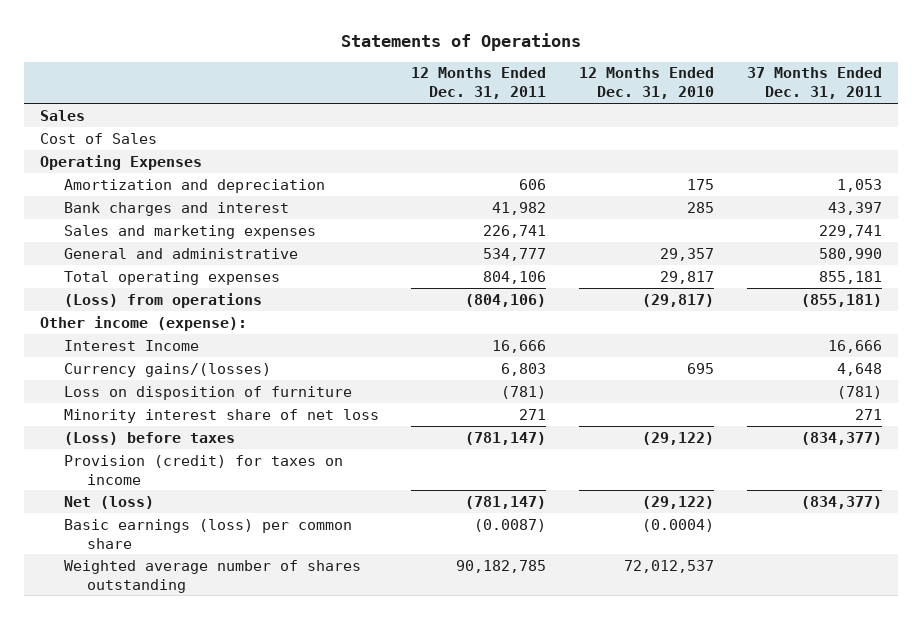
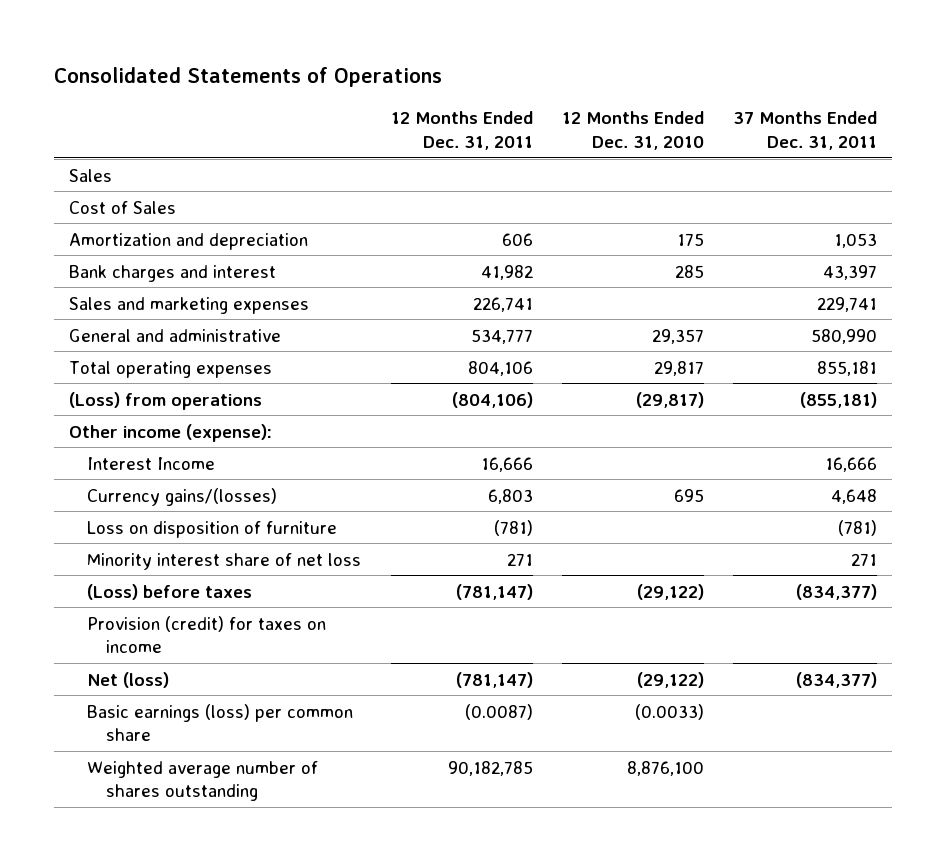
[341,32,582,51] Statements of Operations -> [53,66,442,87] Consolidated Statements of Operations
[40,154,203,170] Operating Expenses -> none
[642,518,715,532] (0.0004) -> [634,703,704,720] (0.0033)
[624,559,715,573] 72,012,537 -> [626,760,704,776] 8,876,100

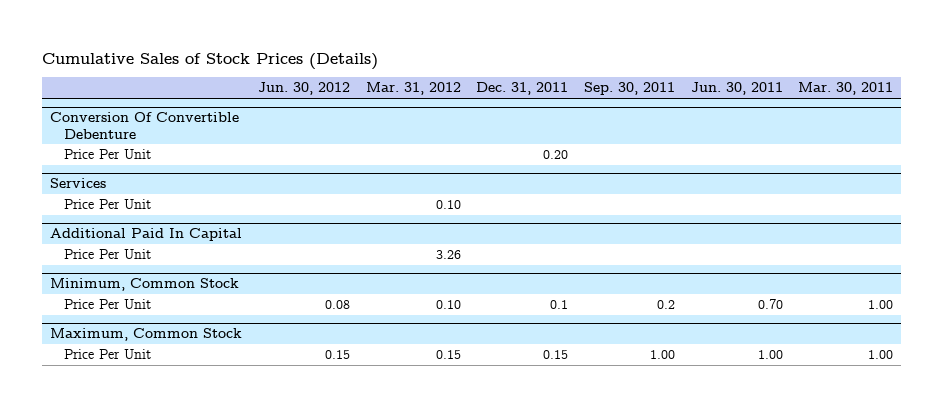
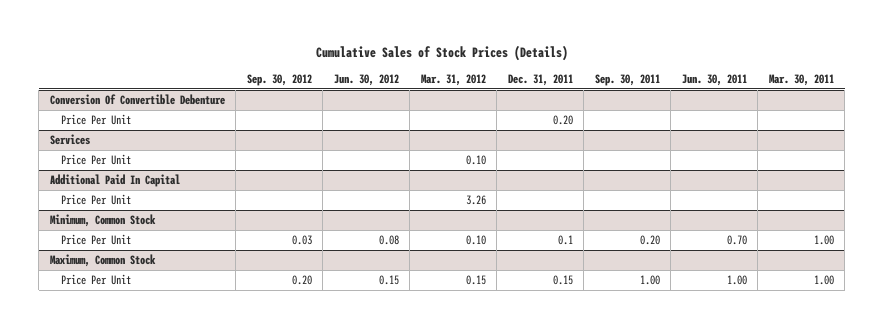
none -> [246,73,312,86] Sep. 30, 2012
[657,300,676,310] 0.2 -> [639,235,660,246] 0.20

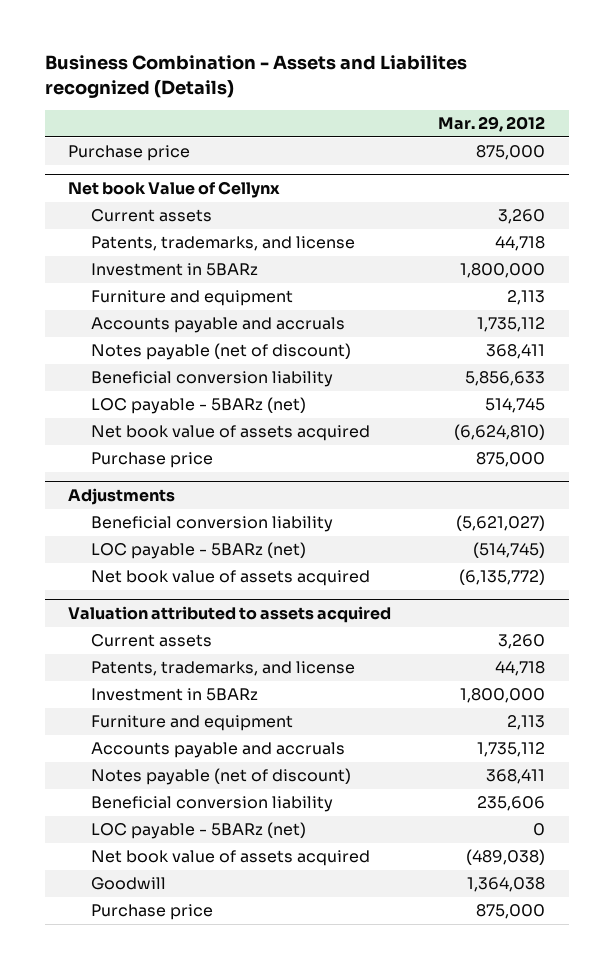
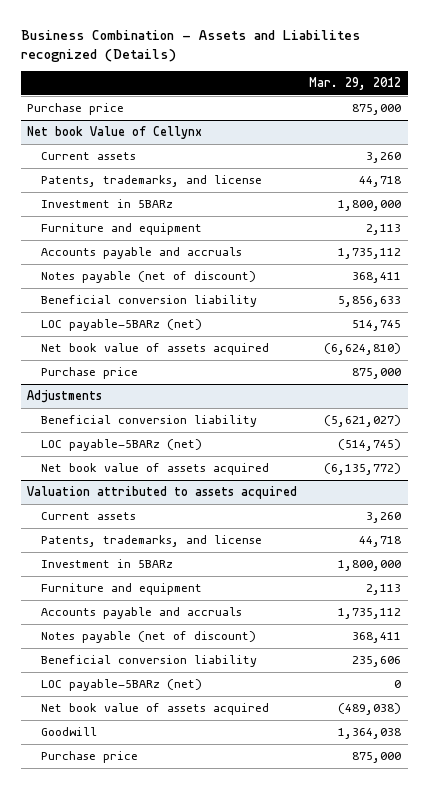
[91,397,307,415] LOC payable - 5BARz (net) -> [41,319,203,332] LOC payable-5BARz (net)
[91,542,307,560] LOC payable - 5BARz (net) -> [41,439,203,452] LOC payable-5BARz (net)
[91,822,307,840] LOC payable - 5BARz (net) -> [41,679,203,692] LOC payable-5BARz (net)

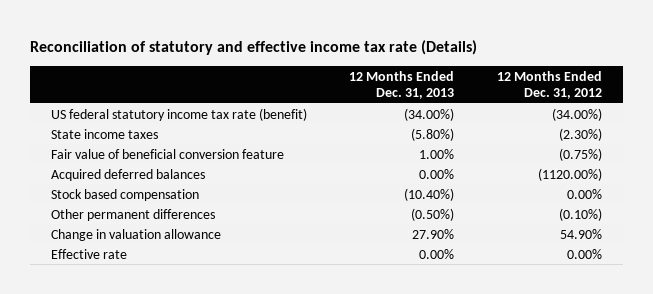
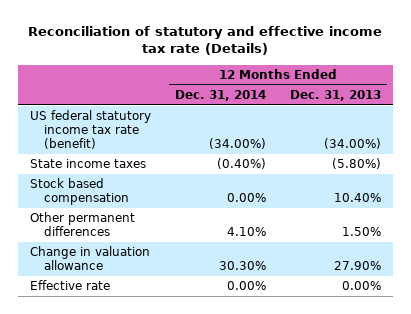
[496,70,602,100] 12 Months Ended Dec. 31, 2012 -> none
none -> [174,89,266,101] Dec. 31, 2014
[51,148,285,159] Fair value of beneficial conversion feature -> none
[51,168,206,181] Acquired deferred balances -> none
[404,187,455,201] (10.40%) -> [333,193,381,203] 10.40%
[411,207,455,221] (0.50%) -> [341,227,381,237] 1.50%

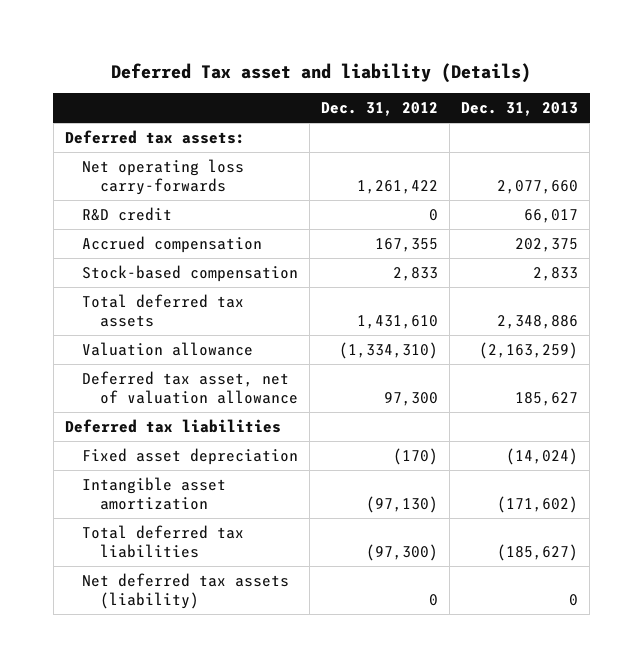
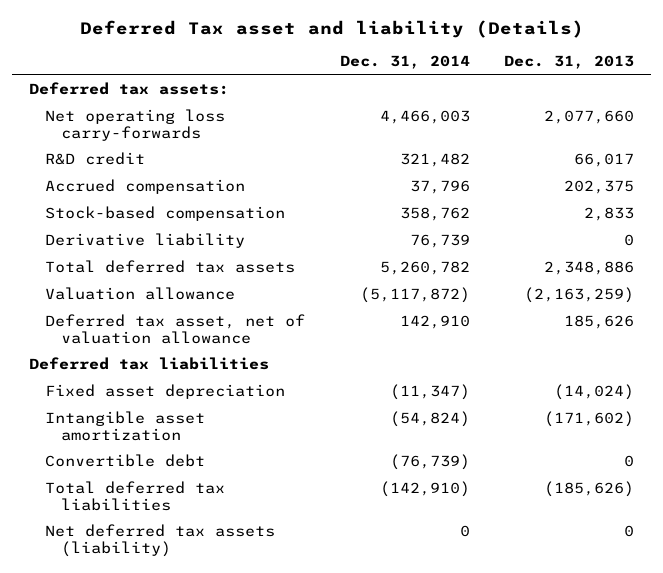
[321,102,439,117] Dec. 31, 2012 -> none
none -> [339,55,470,70] Dec. 31, 2014
none -> [44,233,245,249] Derivative liability
[515,391,579,406] 185,627 -> [564,315,635,330] 185,626
none -> [44,454,205,468] Convertible debt
[497,543,579,561] (185,627) -> [544,481,635,498] (185,626)

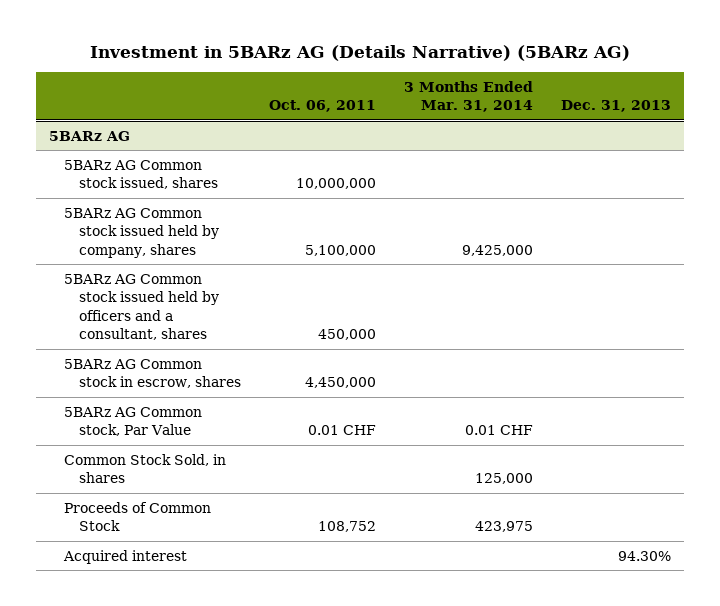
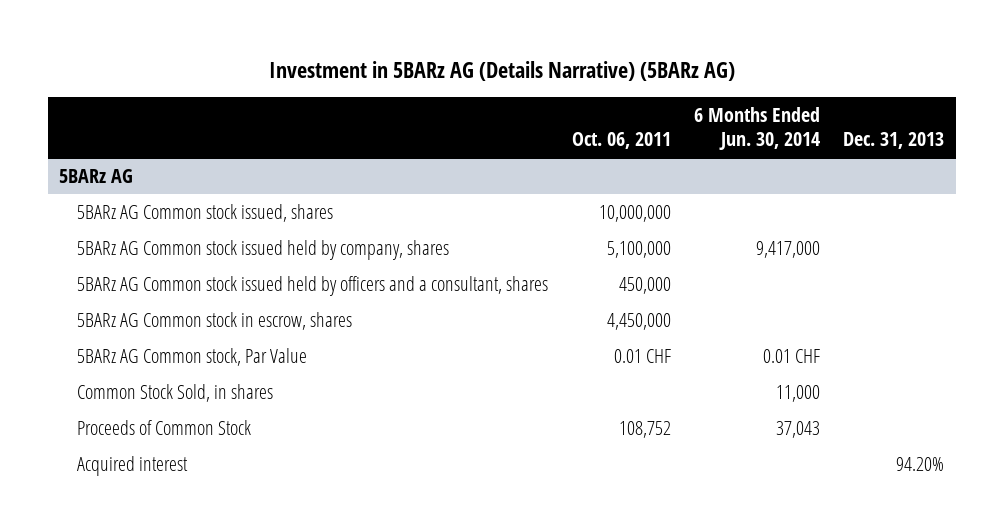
[403,80,533,113] 3 Months Ended Mar. 31, 2014 -> none
none -> [693,106,820,150] 6 Months Ended Jun. 30, 2014
[617,550,671,561] 94.30% -> [895,457,944,472] 94.20%

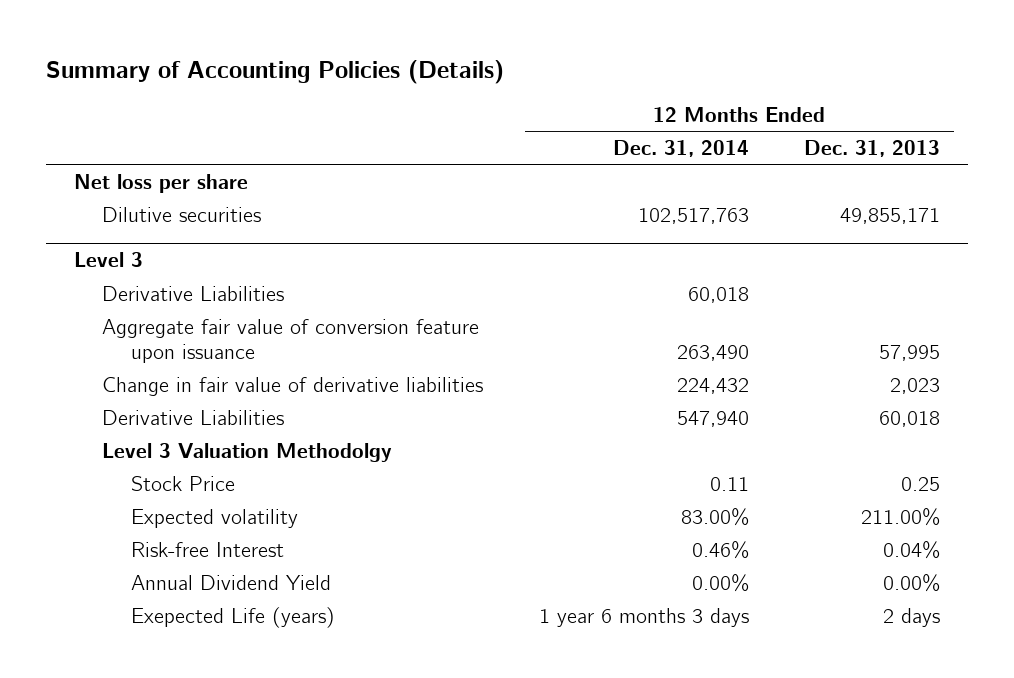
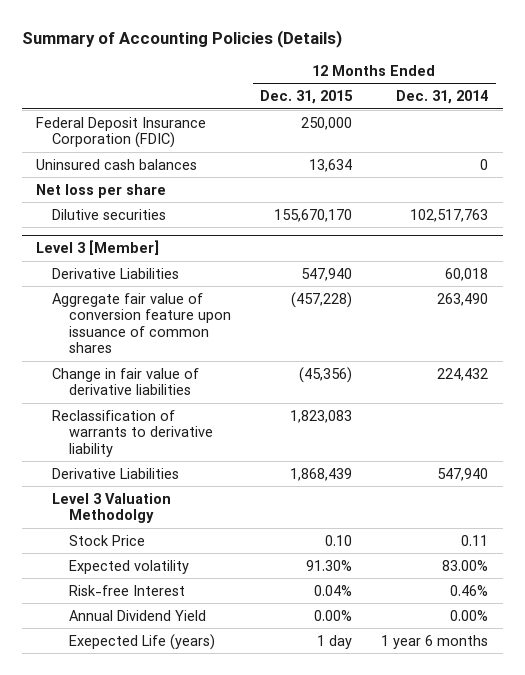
[803,139,940,157] Dec. 31, 2013 -> none
none -> [259,90,353,105] Dec. 31, 2015
none -> [36,116,207,149] Federal Deposit Insurance Corporation (FDIC)
none -> [36,158,198,170] Uninsured cash balances
[73,252,143,268] Level 3 -> [36,239,160,255] Level 3 [Member]
[102,318,480,363] Aggregate fair value of conversion feature upon issuance -> [52,292,231,354] Aggregate fair value of conversion feature upon issuance of common shares
none -> [52,409,213,457] Reclassification of warrants to derivative liability
[538,607,749,627] 1 year 6 months 3 days -> [381,634,489,649] 1 year 6 months

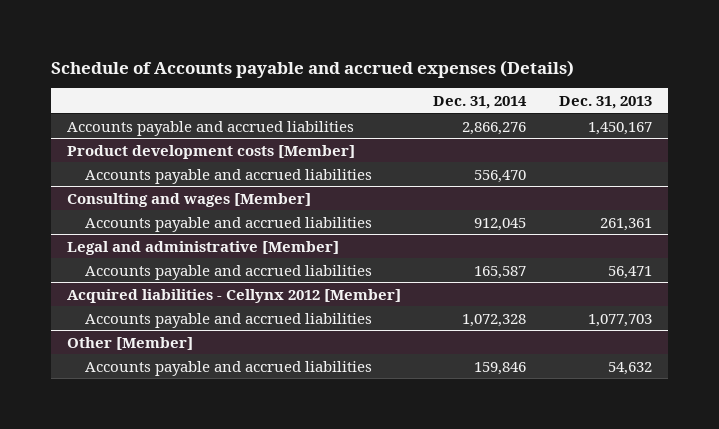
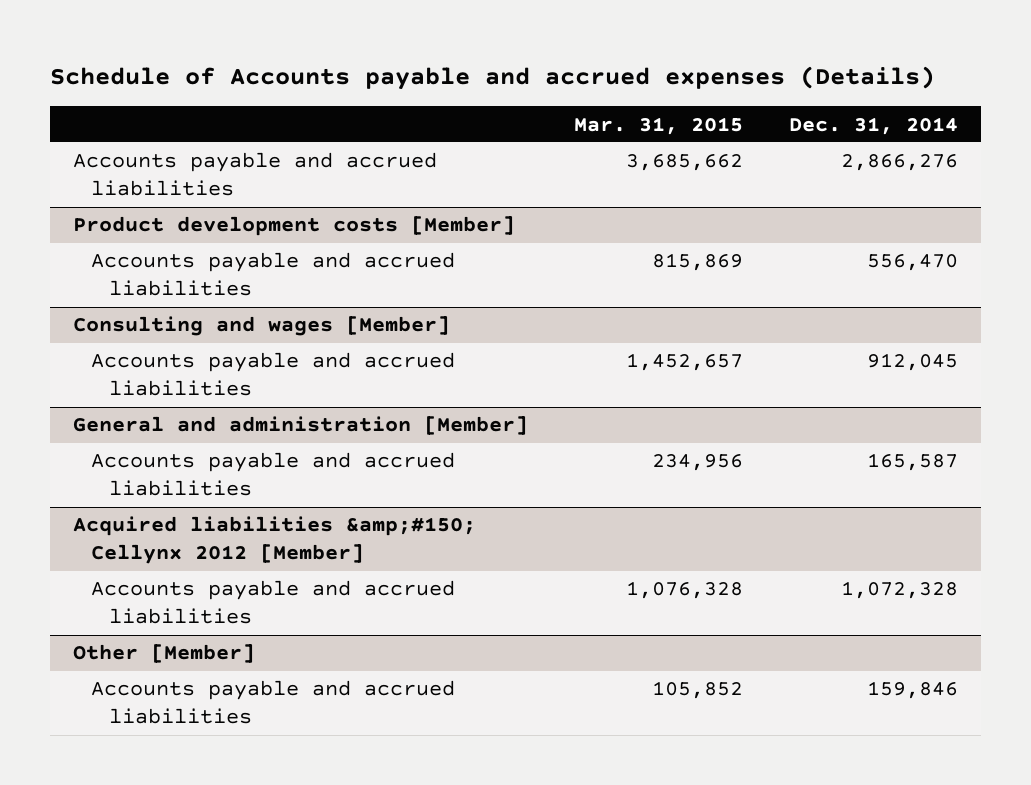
[558,95,652,109] Dec. 31, 2013 -> none
none -> [573,116,743,135] Mar. 31, 2015
[66,240,339,255] Legal and administrative [Member] -> [72,416,528,436] General and administration [Member]
[66,288,401,303] Acquired liabilities - Cellynx 2012 [Member] -> [72,516,476,565] Acquired liabilities &amp;#150; Cellynx 2012 [Member]

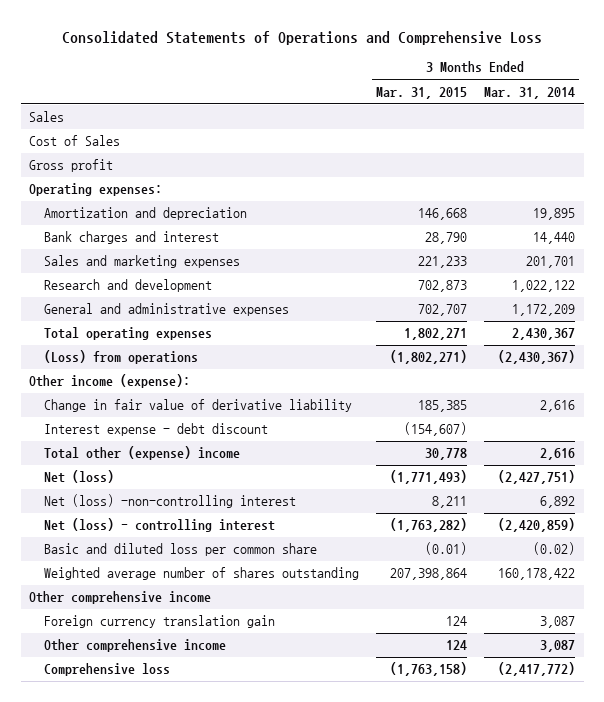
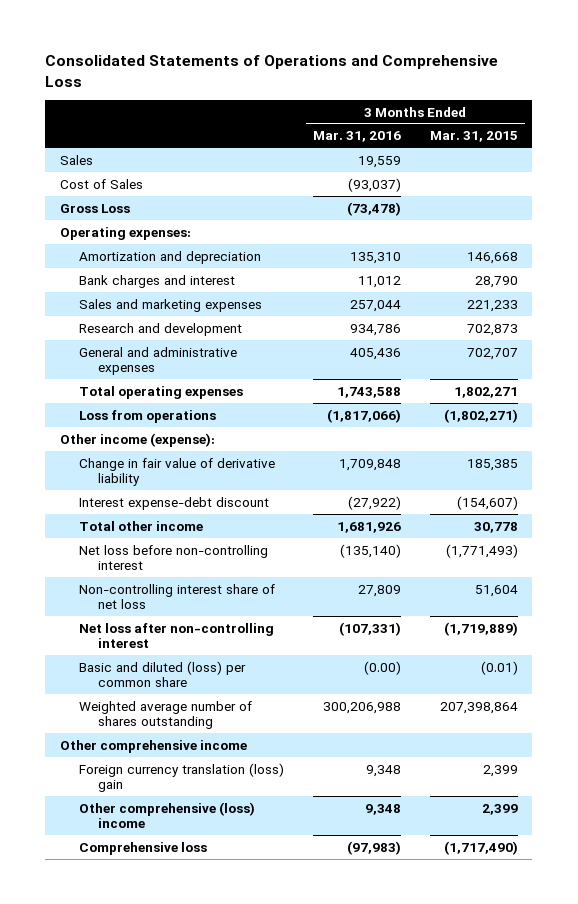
[483,86,575,99] Mar. 31, 2014 -> none
none -> [312,131,401,143] Mar. 31, 2016
[29,159,114,173] Gross profit -> [59,203,130,213] Gross Loss
[43,350,198,365] (Loss) from operations -> [78,409,216,423] Loss from operations
[43,423,268,437] Interest expense - debt discount -> [78,496,269,510] Interest expense-debt discount
[43,446,240,461] Total other (expense) income -> [78,520,203,531] Total other income
[43,470,114,484] Net (loss) -> [78,544,268,571] Net loss before non-controlling interest
[43,494,296,509] Net (loss) -non-controlling interest -> [78,583,275,610] Non-controlling interest share of net loss
[431,496,467,509] 8,211 -> [474,584,518,597] 51,604
[43,518,275,533] Net (loss) - controlling interest -> [78,622,274,649] Net loss after non-controlling interest
[389,518,467,533] (1,763,282) -> [443,621,518,636] (1,719,889)
[43,543,317,557] Basic and diluted loss per common share -> [78,660,246,688] Basic and diluted (loss) per common share
[43,615,275,629] Foreign currency translation gain -> [78,762,284,793] Foreign currency translation (loss) gain
[445,616,467,627] 124 -> [482,764,518,777] 2,399
[43,639,226,653] Other comprehensive income -> [78,801,255,829] Other comprehensive (loss) income
[445,640,467,651] 124 -> [481,803,518,815] 2,399
[389,662,467,677] (1,763,158) -> [443,840,518,855] (1,717,490)

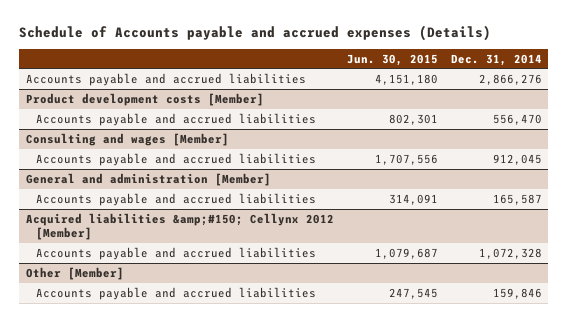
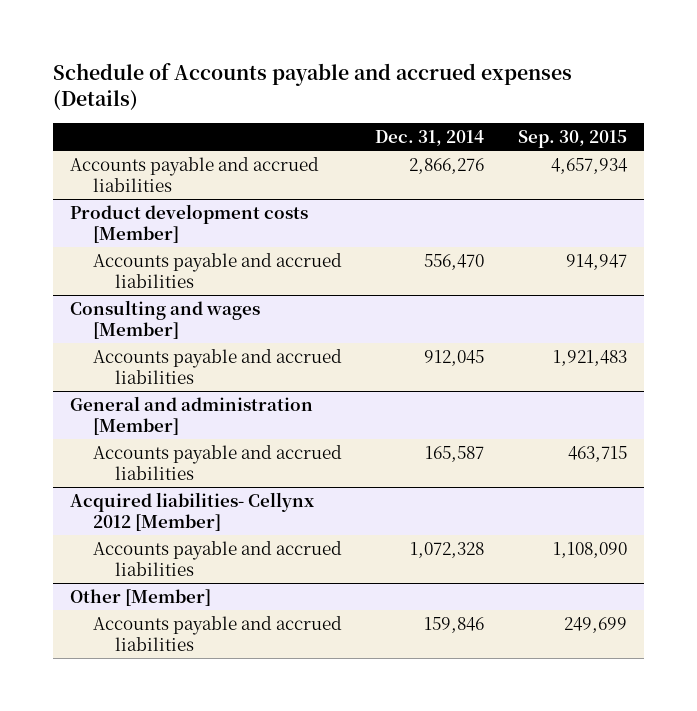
[346,53,438,66] Jun. 30, 2015 -> none
none -> [517,130,627,149] Sep. 30, 2015
[25,212,334,240] Acquired liabilities &amp;#150; Cellynx 2012 [Member] -> [70,491,315,531] Acquired liabilities- Cellynx 2012 [Member]

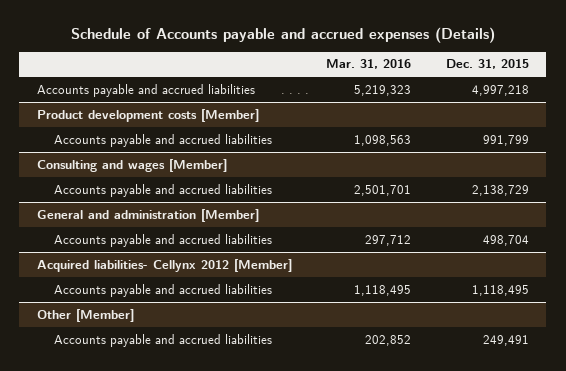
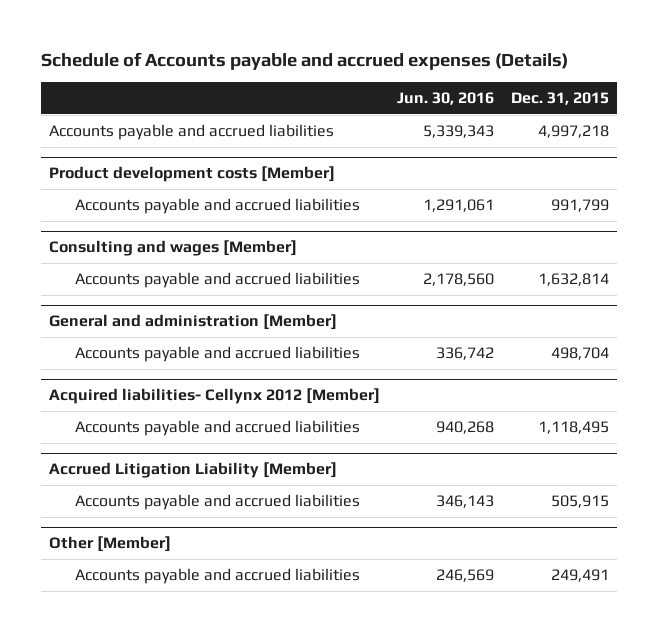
[326,59,412,70] Mar. 31, 2016 -> none
none -> [397,92,495,106] Jun. 30, 2016
[472,184,530,196] 2,138,729 -> [537,273,609,287] 1,632,814
none -> [49,462,338,479] Accrued Litigation Liability [Member]
none -> [74,494,360,511] Accounts payable and accrued liabilities

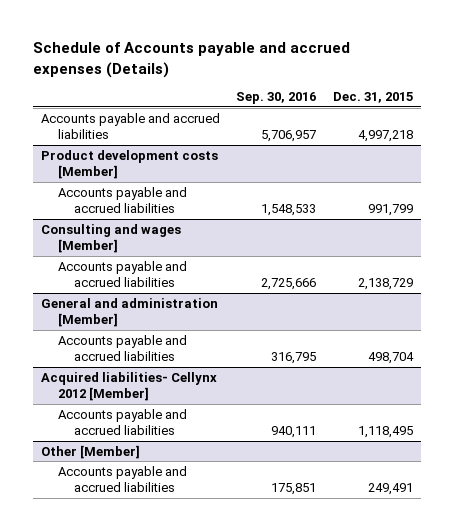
[397,92,495,106] Jun. 30, 2016 -> none
none -> [236,92,317,105] Sep. 30, 2016
[537,273,609,287] 1,632,814 -> [357,278,413,291] 2,138,729
[49,462,338,479] Accrued Litigation Liability [Member] -> none
[74,494,360,511] Accounts payable and accrued liabilities -> none

